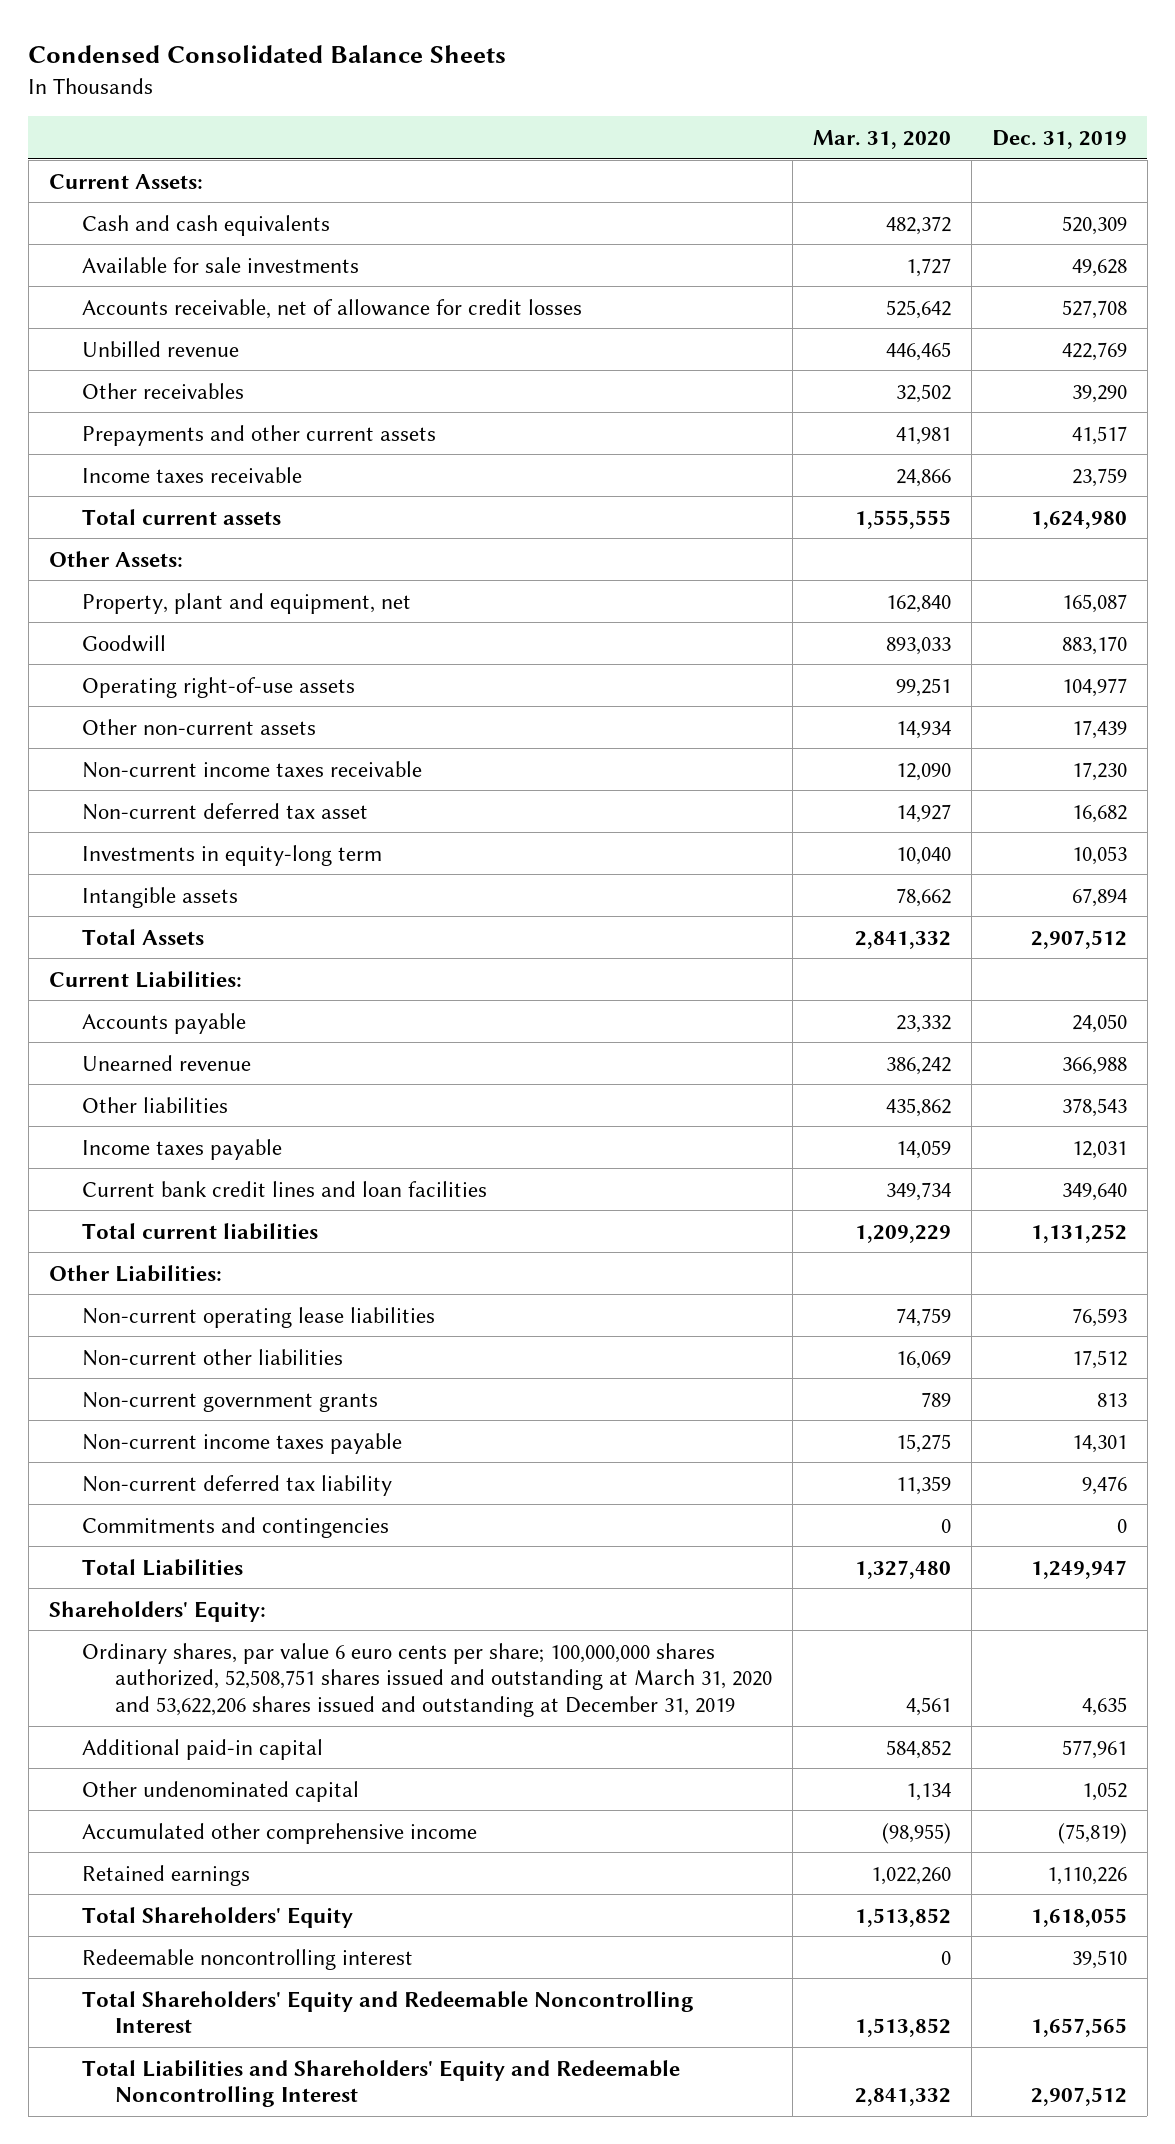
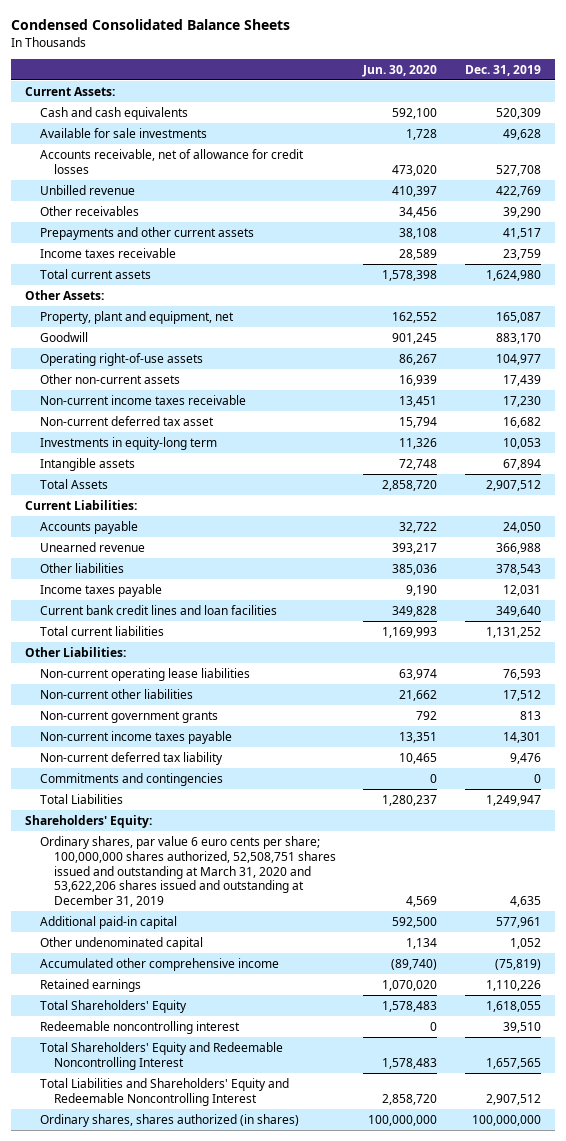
[812,129,951,149] Mar. 31, 2020 -> none
none -> [362,64,438,77] Jun. 30, 2020
none -> [39,1113,299,1127] Ordinary shares, shares authorized (in shares)

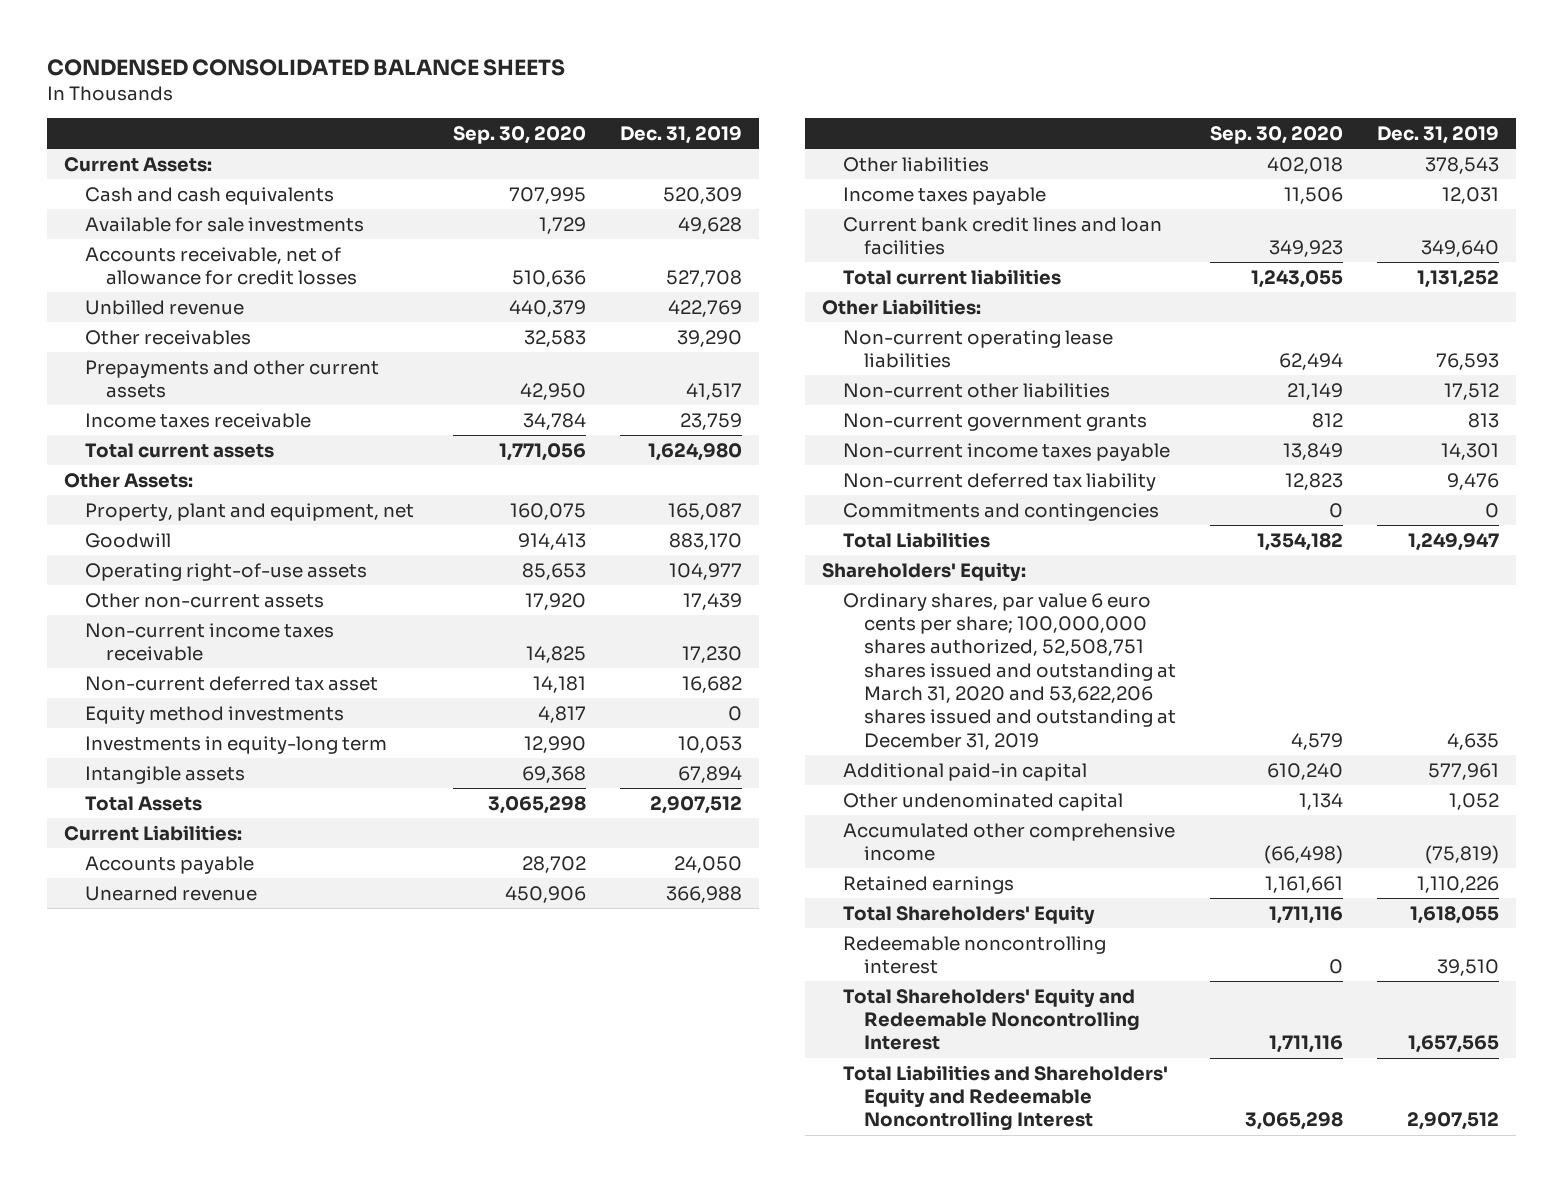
[11,19,291,31] Condensed Consolidated Balance Sheets -> [47,59,566,77] CONDENSED CONSOLIDATED BALANCE SHEETS
[362,64,438,77] Jun. 30, 2020 -> none
none -> [452,125,586,144] Sep. 30, 2020
none -> [85,705,345,724] Equity method investments
[39,1113,299,1127] Ordinary shares, shares authorized (in shares) -> none

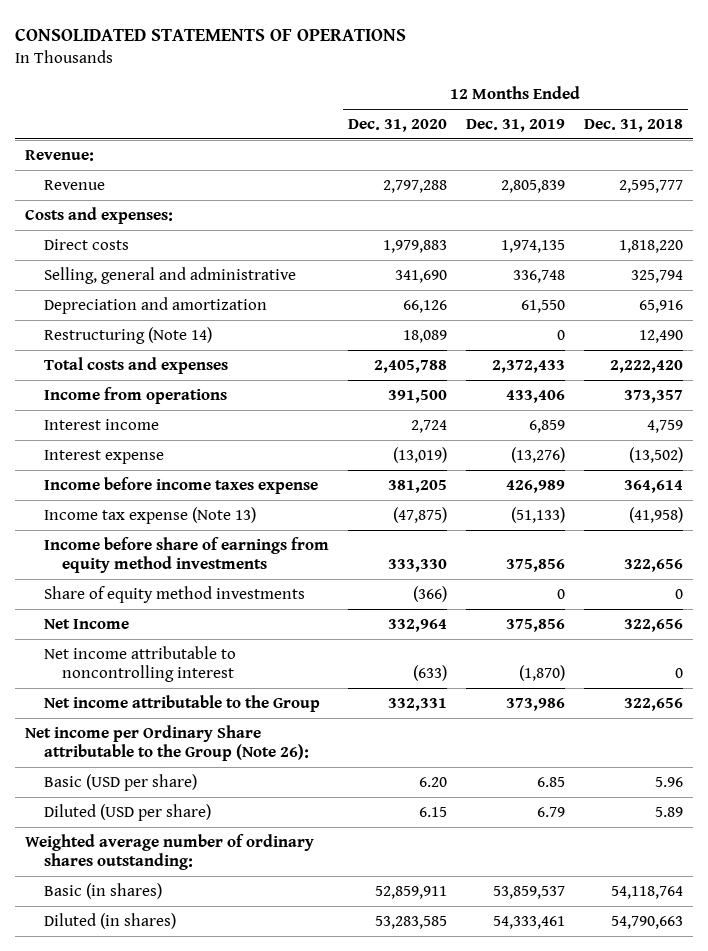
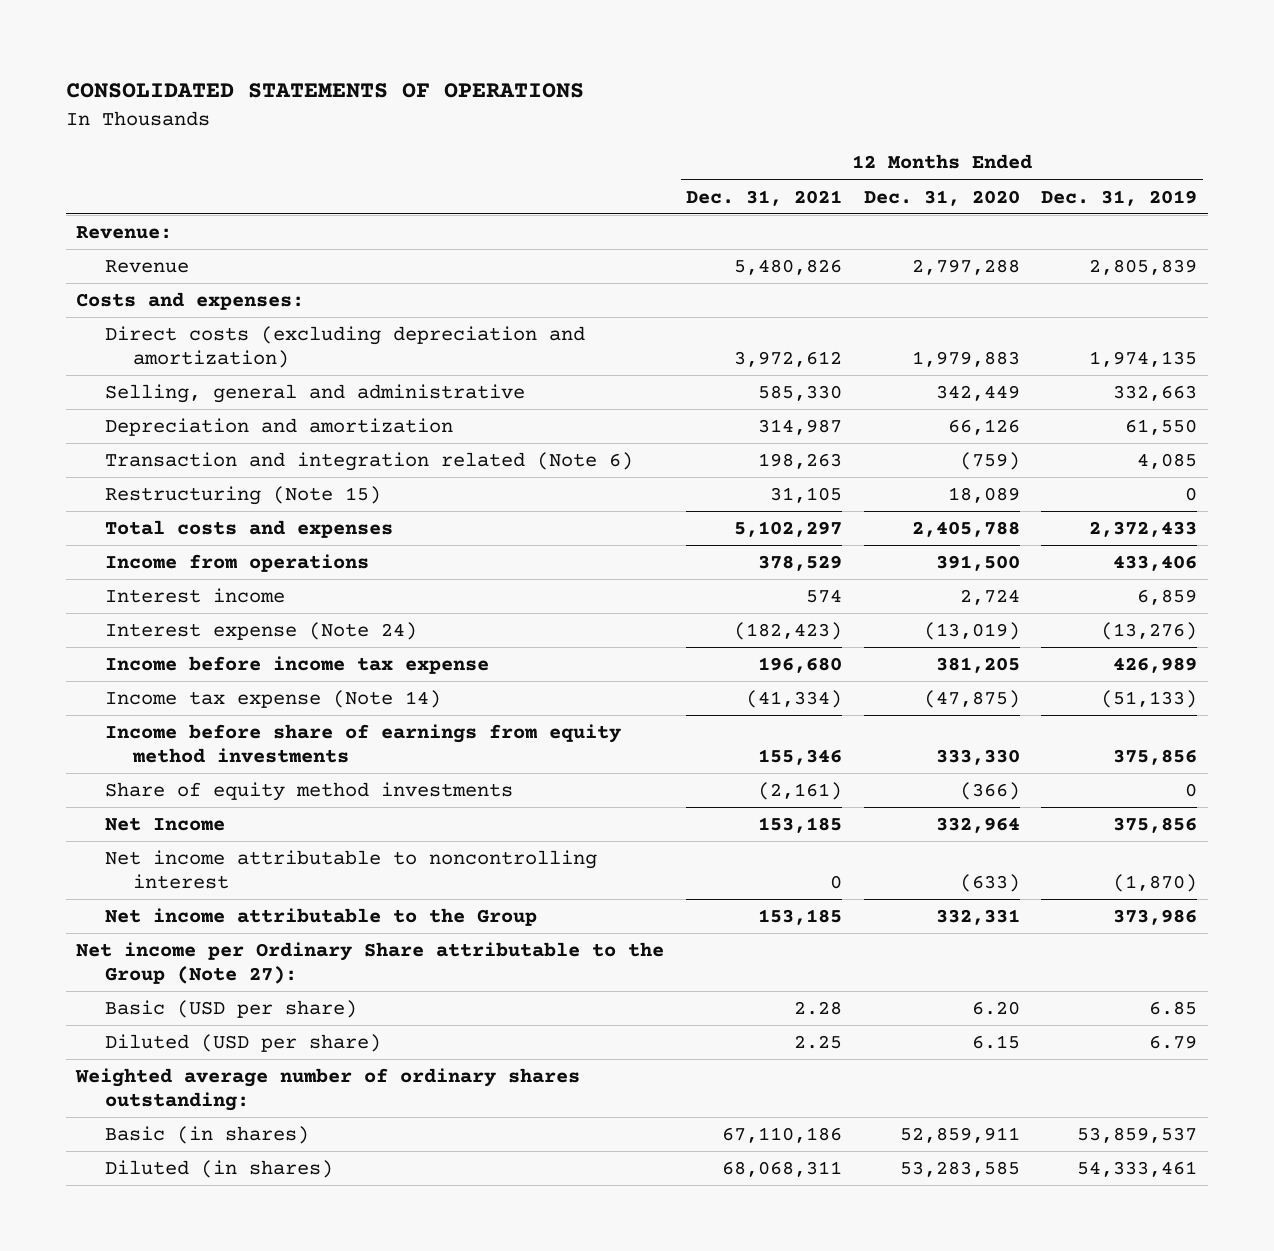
[584,119,684,133] Dec. 31, 2018 -> none
none -> [686,189,843,206] Dec. 31, 2021
[43,238,129,250] Direct costs -> [104,326,585,368] Direct costs (excluding depreciation and amortization)
[394,269,447,283] 341,690 -> [935,385,1020,402] 342,449
[512,269,565,283] 336,748 -> [1113,385,1198,402] 332,663
none -> [104,452,633,472] Transaction and integration related (Note 6)
[43,326,212,344] Restructuring (Note 14) -> [104,486,381,506] Restructuring (Note 15)
[43,449,164,464] Interest expense -> [104,622,417,641] Interest expense (Note 24)
[43,476,318,494] Income before income taxes expense -> [104,656,489,675] Income before income tax expense
[43,506,256,524] Income tax expense (Note 13) -> [104,690,441,709] Income tax expense (Note 14)
[25,724,309,762] Net income per Ordinary Share attributable to the Group (Note 26): -> [76,942,665,984] Net income per Ordinary Share attributable to the Group (Note 27):

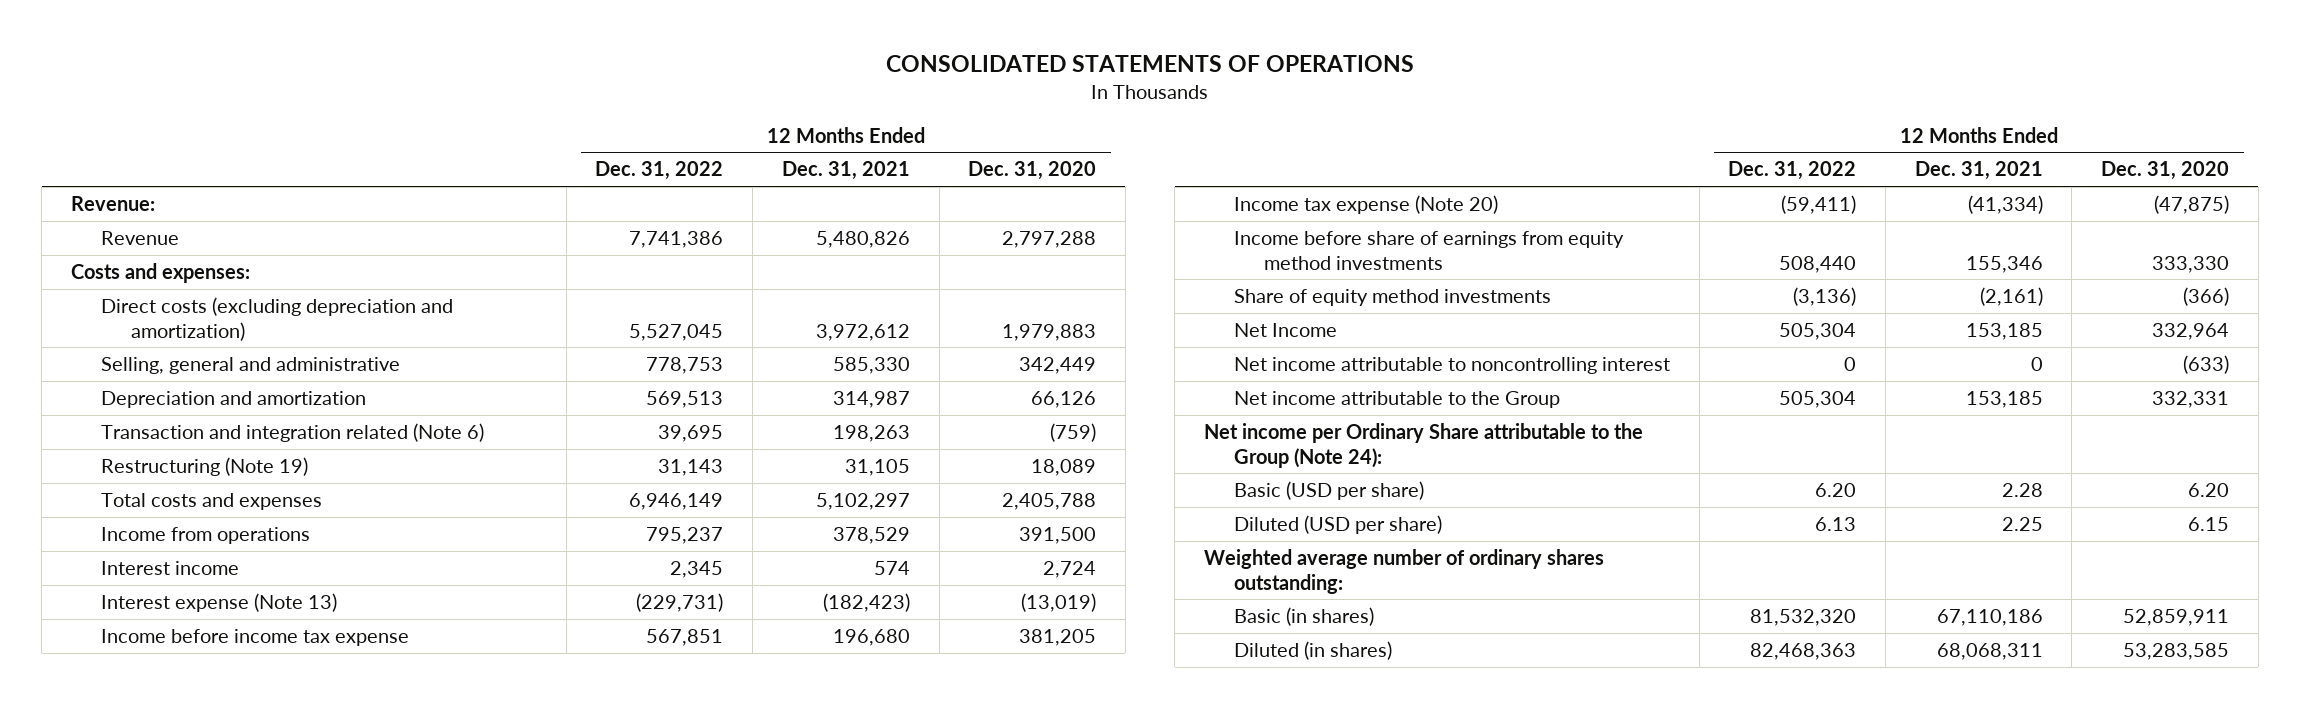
[1041,189,1198,206] Dec. 31, 2019 -> none
none -> [595,161,724,181] Dec. 31, 2022
[104,486,381,506] Restructuring (Note 15) -> [101,457,309,477] Restructuring (Note 19)
[104,622,417,641] Interest expense (Note 24) -> [101,593,338,613] Interest expense (Note 13)
[104,690,441,709] Income tax expense (Note 14) -> [1233,195,1498,215] Income tax expense (Note 20)
[76,942,665,984] Net income per Ordinary Share attributable to the Group (Note 27): -> [1203,423,1643,468] Net income per Ordinary Share attributable to the Group (Note 24):

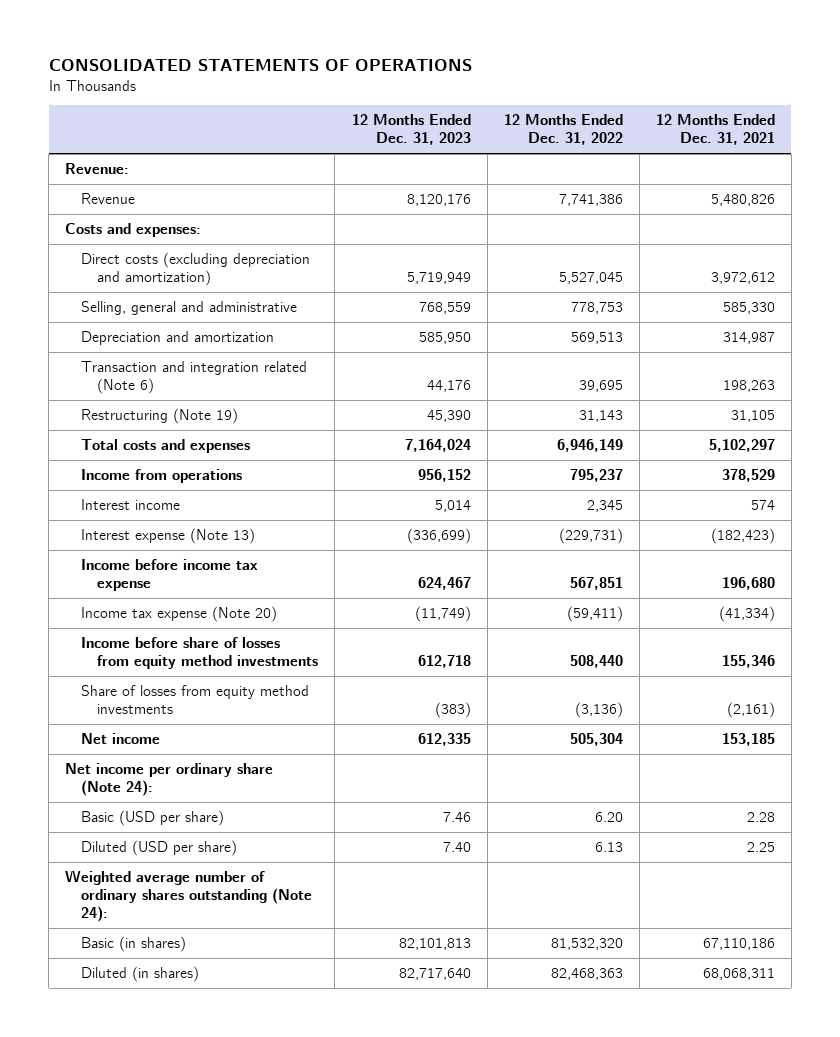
[968,161,1097,181] Dec. 31, 2020 -> none
none -> [351,114,471,146] 12 Months Ended Dec. 31, 2023
[1233,323,1337,338] Net Income -> none
[1233,357,1670,375] Net income attributable to noncontrolling interest -> none
[1233,231,1624,270] Income before share of earnings from equity method investments -> [81,636,319,669] Income before share of losses from equity method investments
[1233,289,1551,307] Share of equity method investments -> [81,684,310,714] Share of losses from equity method investments
[1233,391,1560,409] Net income attributable to the Group -> [81,732,161,744] Net income
[1203,423,1643,468] Net income per Ordinary Share attributable to the Group (Note 24): -> [65,762,274,796] Net income per ordinary share (Note 24):
[1203,549,1604,594] Weighted average number of ordinary shares outstanding: -> [65,869,313,923] Weighted average number of ordinary shares outstanding (Note 24):

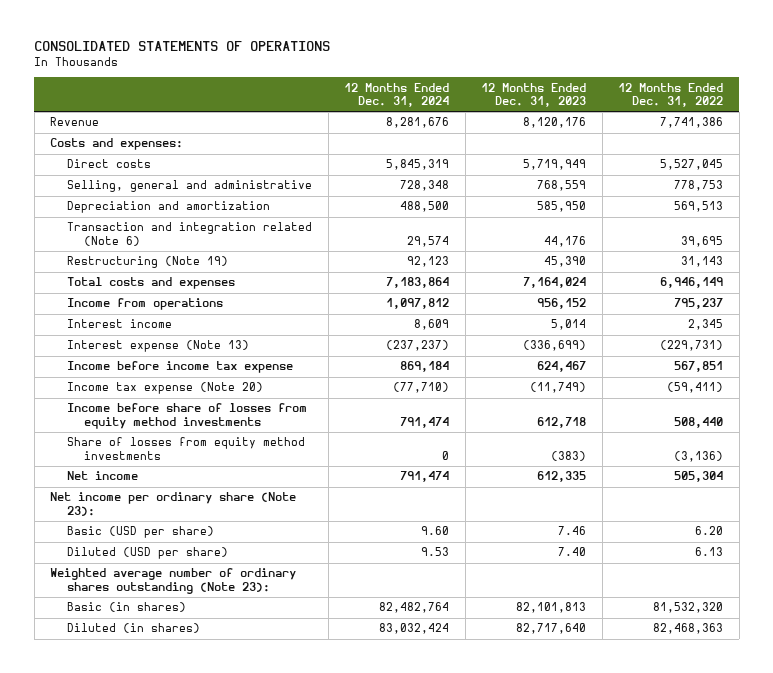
[655,114,775,146] 12 Months Ended Dec. 31, 2021 -> none
none -> [344,82,450,108] 12 Months Ended Dec. 31, 2024
[65,162,130,174] Revenue: -> none
[81,251,311,286] Direct costs (excluding depreciation and amortization) -> [67,159,152,169] Direct costs
[65,762,274,796] Net income per ordinary share (Note 24): -> [50,492,297,516] Net income per ordinary share (Note 23):
[65,869,313,923] Weighted average number of ordinary shares outstanding (Note 24): -> [50,568,297,594] Weighted average number of ordinary shares outstanding (Note 23):

